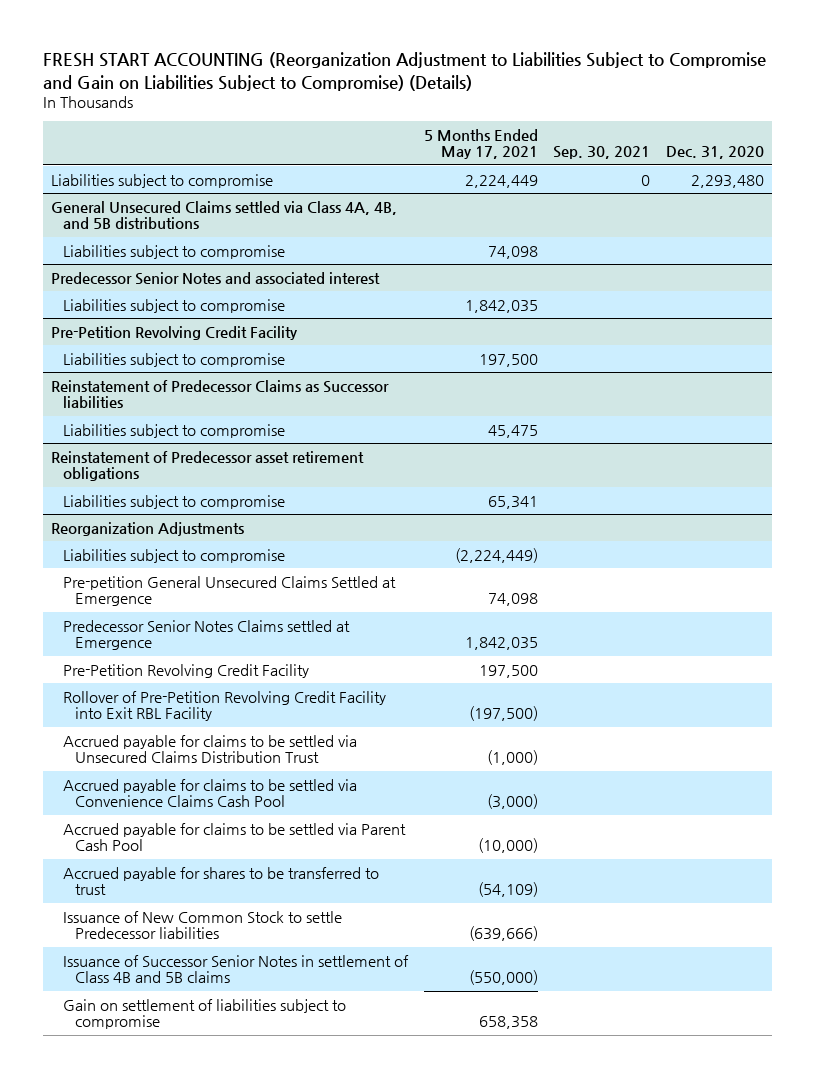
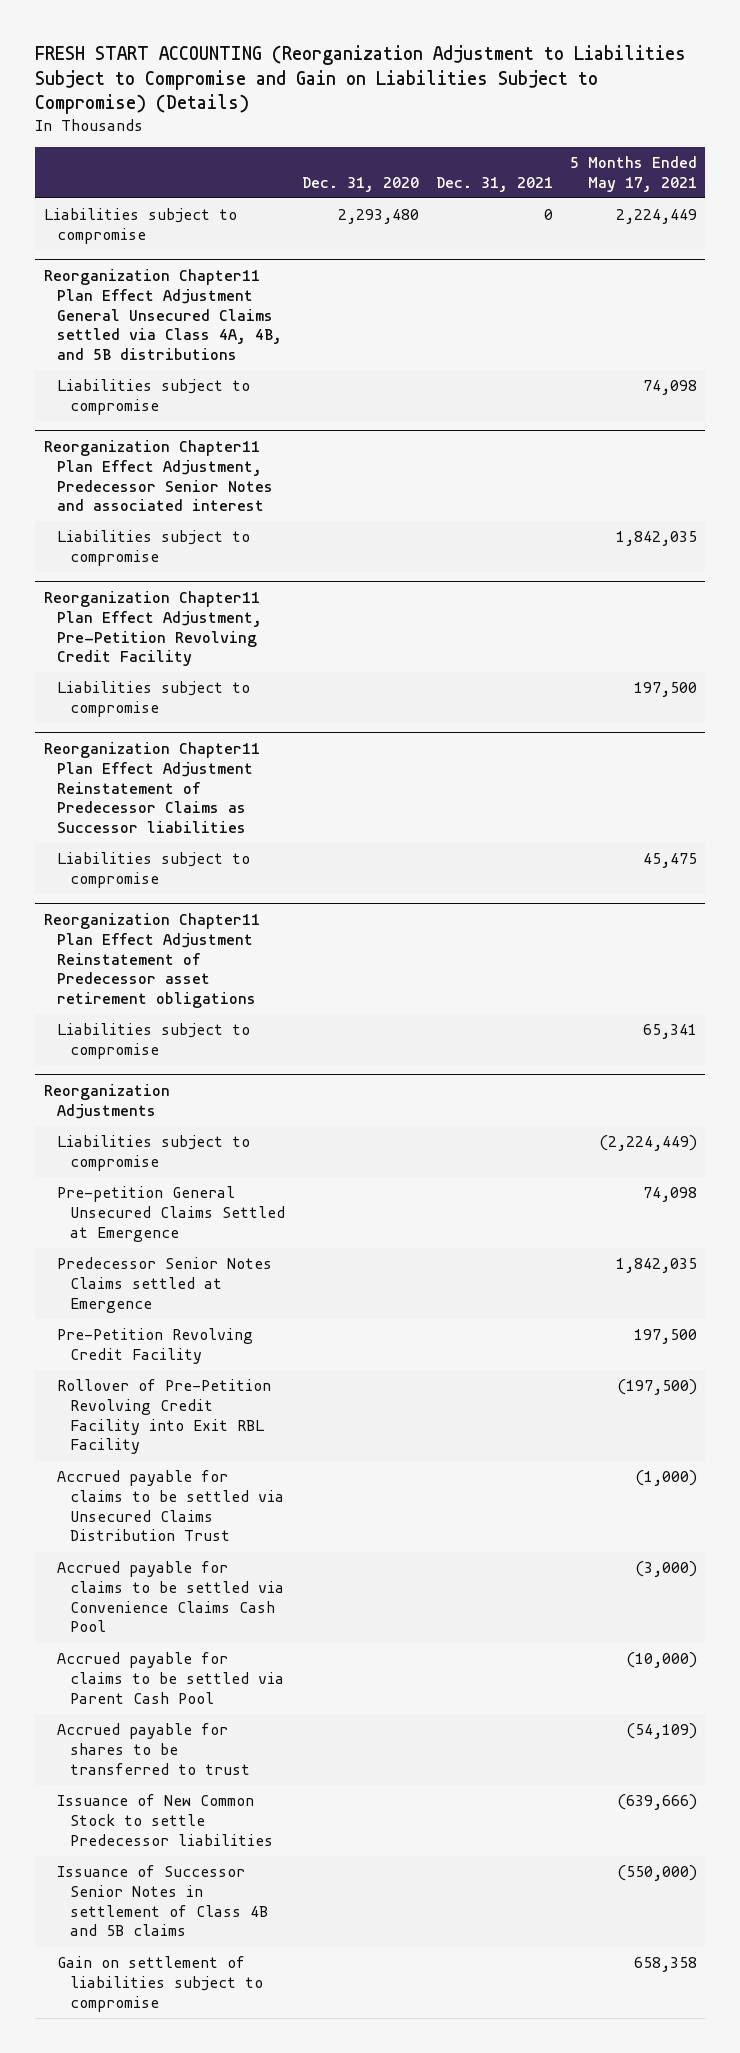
[553,146,651,160] Sep. 30, 2021 -> none
none -> [435,176,553,192] Dec. 31, 2021
[50,200,397,230] General Unsecured Claims settled via Class 4A, 4B, and 5B distributions -> [43,269,282,361] Reorganization Chapter11 Plan Effect Adjustment General Unsecured Claims settled via Class 4A, 4B, and 5B distributions
[50,271,380,285] Predecessor Senior Notes and associated interest -> [43,440,273,512] Reorganization Chapter11 Plan Effect Adjustment, Predecessor Senior Notes and associated interest
[50,325,298,340] Pre-Petition Revolving Credit Facility -> [43,591,262,667] Reorganization Chapter11 Plan Effect Adjustment, Pre-Petition Revolving Credit Facility
[50,379,389,409] Reinstatement of Predecessor Claims as Successor liabilities -> [43,742,260,834] Reorganization Chapter11 Plan Effect Adjustment Reinstatement of Predecessor Claims as Successor liabilities
[50,450,364,482] Reinstatement of Predecessor asset retirement obligations -> [43,913,260,1009] Reorganization Chapter11 Plan Effect Adjustment Reinstatement of Predecessor asset retirement obligations

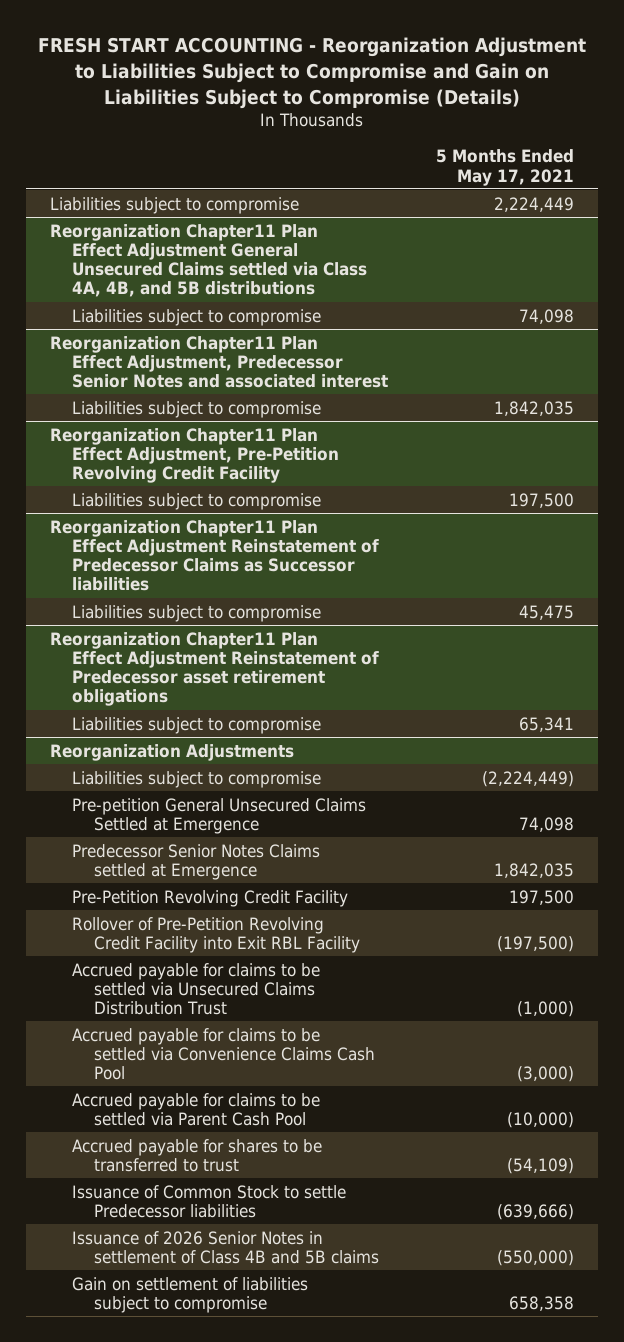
[34,44,686,115] FRESH START ACCOUNTING (Reorganization Adjustment to Liabilities Subject to Compromise and Gain on Liabilities Subject to Compromise) (Details) -> [37,36,586,109] FRESH START ACCOUNTING - Reorganization Adjustment to Liabilities Subject to Compromise and Gain on Liabilities Subject to Compromise (Details)
[301,176,419,192] Dec. 31, 2020 -> none
[435,176,553,192] Dec. 31, 2021 -> none
[56,1794,273,1846] Issuance of New Common Stock to settle Predecessor liabilities -> [71,1184,346,1218] Issuance of Common Stock to settle Predecessor liabilities
[56,1865,268,1937] Issuance of Successor Senior Notes in settlement of Class 4B and 5B claims -> [71,1230,379,1264] Issuance of 2026 Senior Notes in settlement of Class 4B and 5B claims

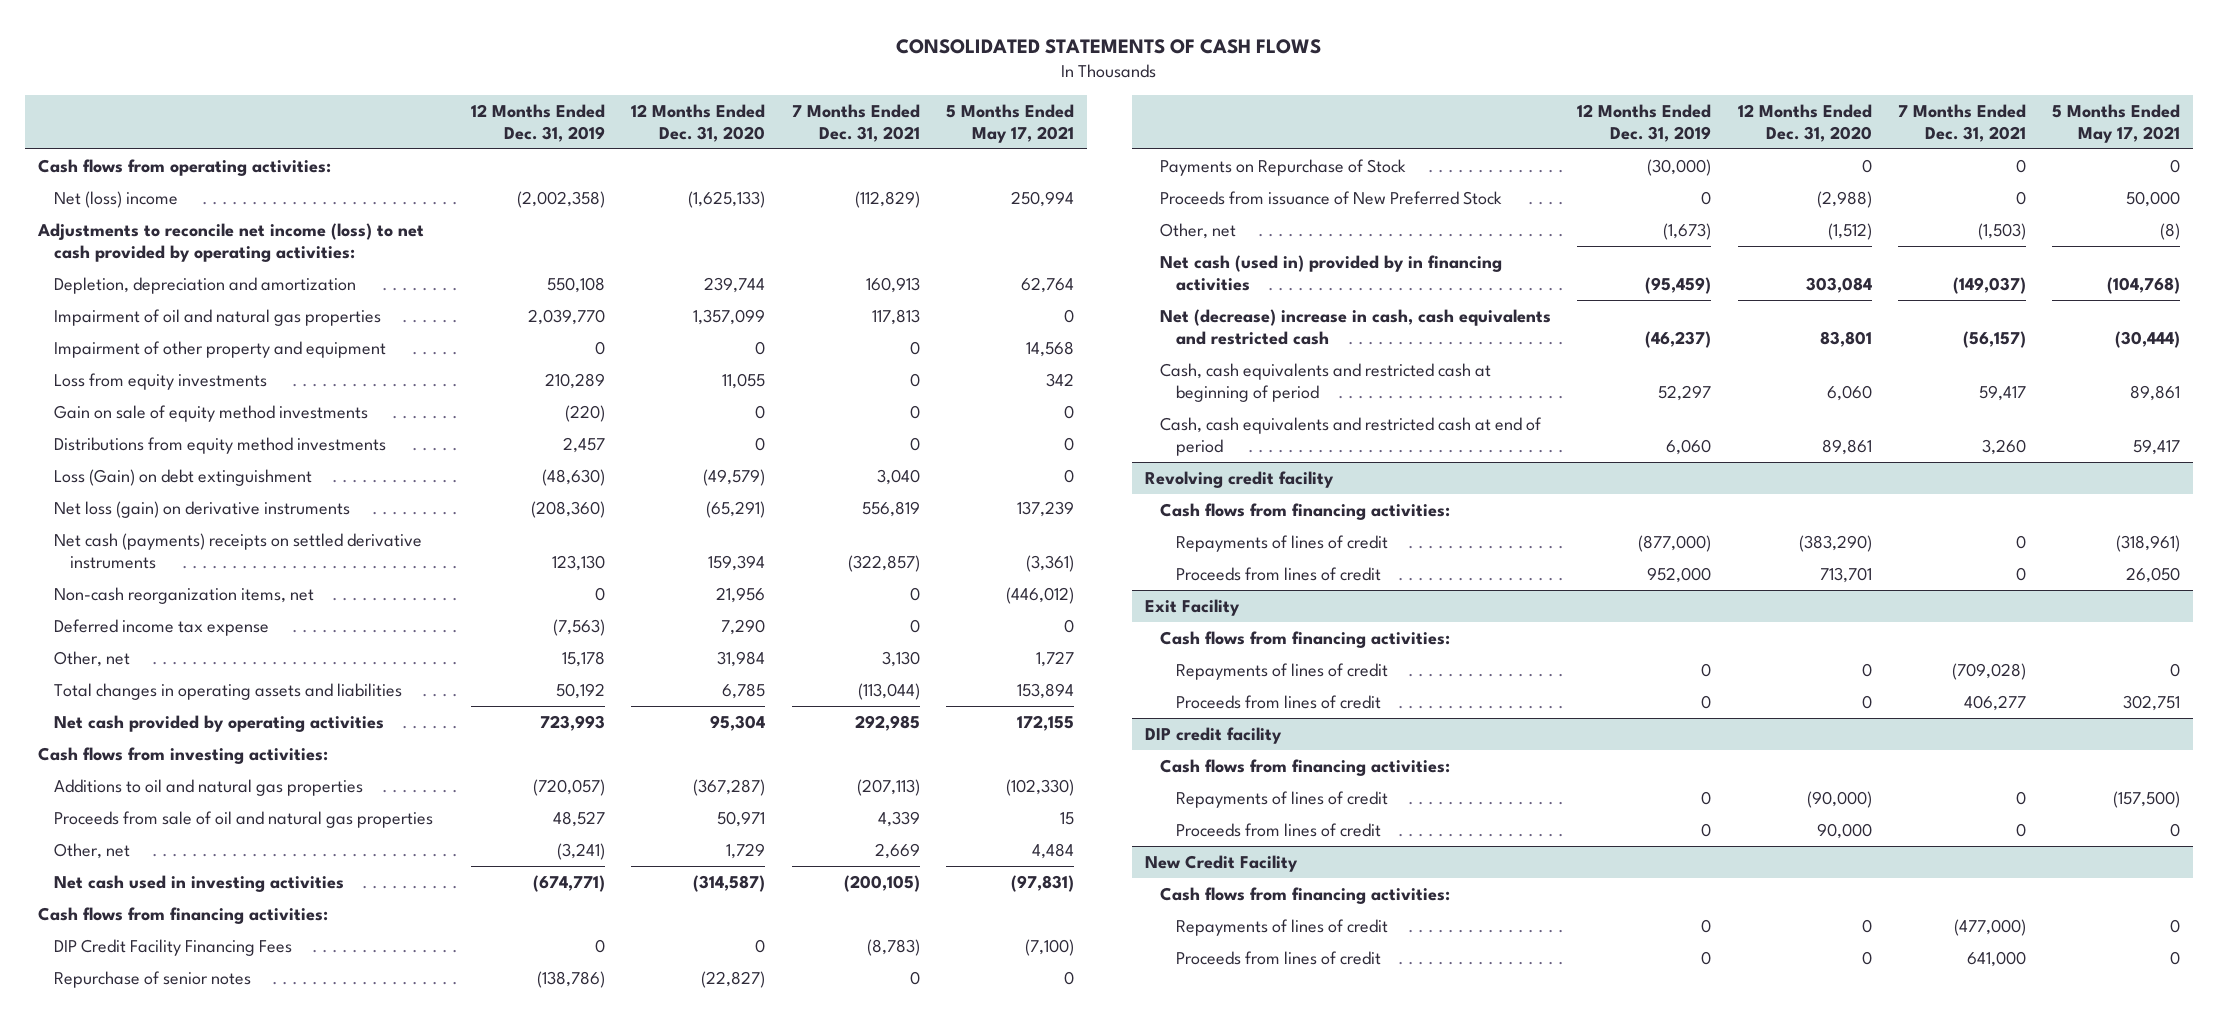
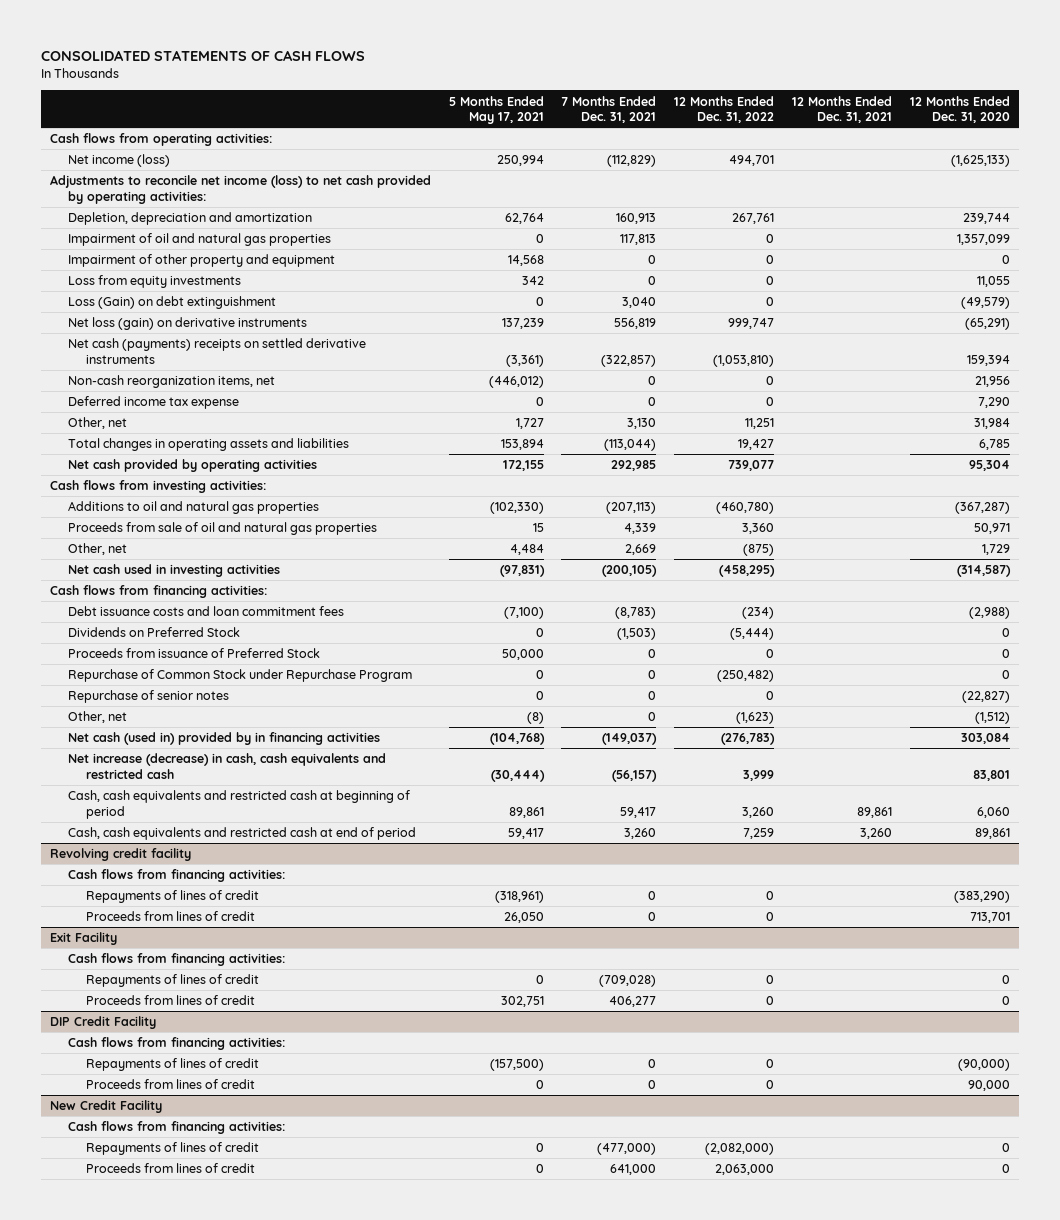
[471,103,606,142] 12 Months Ended Dec. 31, 2019 -> none
none -> [674,95,775,124] 12 Months Ended Dec. 31, 2022
none -> [792,95,893,124] 12 Months Ended Dec. 31, 2021
[53,190,178,208] Net (loss) income -> [67,154,170,168] Net income (loss)
[53,404,368,422] Gain on sale of equity method investments -> none
[53,436,386,454] Distributions from equity method investments -> none
[53,938,292,956] DIP Credit Facility Financing Fees -> none
none -> [67,606,344,617] Debt issuance costs and loan commitment fees
none -> [67,627,240,638] Dividends on Preferred Stock
none -> [67,648,320,659] Proceeds from issuance of Preferred Stock
none -> [67,669,412,683] Repurchase of Common Stock under Repurchase Program
[1160,158,1407,176] Payments on Repurchase of Stock -> none
[1160,190,1503,205] Proceeds from issuance of New Preferred Stock -> none
[1977,222,2026,240] (1,503) -> [648,712,657,722] 0
[1160,308,1552,345] Net (decrease) increase in cash, cash equivalents and restricted cash -> [67,753,386,779] Net increase (decrease) in cash, cash equivalents and restricted cash
[1144,726,1282,744] DIP credit facility -> [49,1016,156,1030] DIP Credit Facility

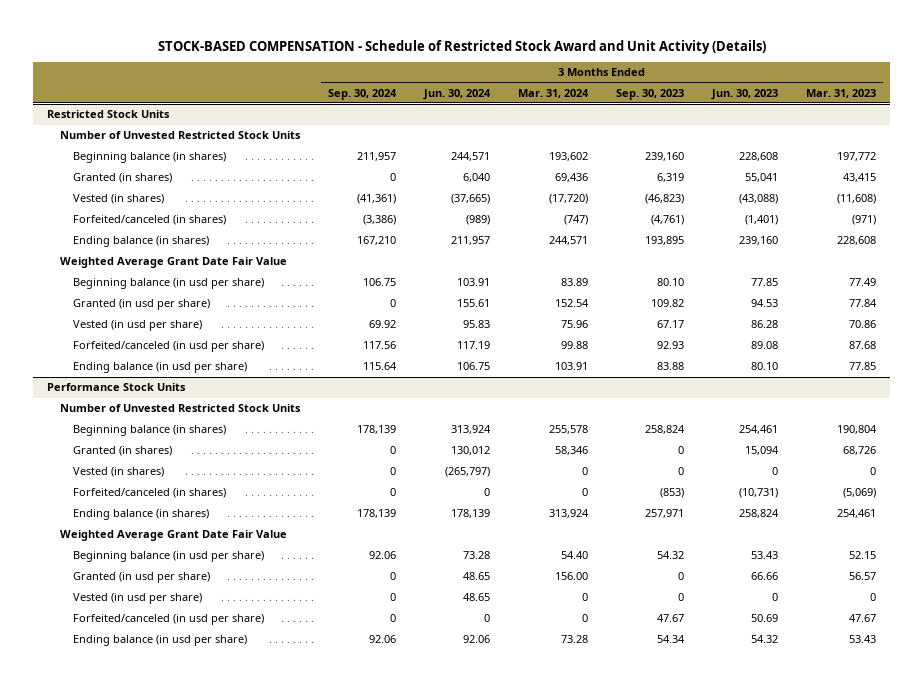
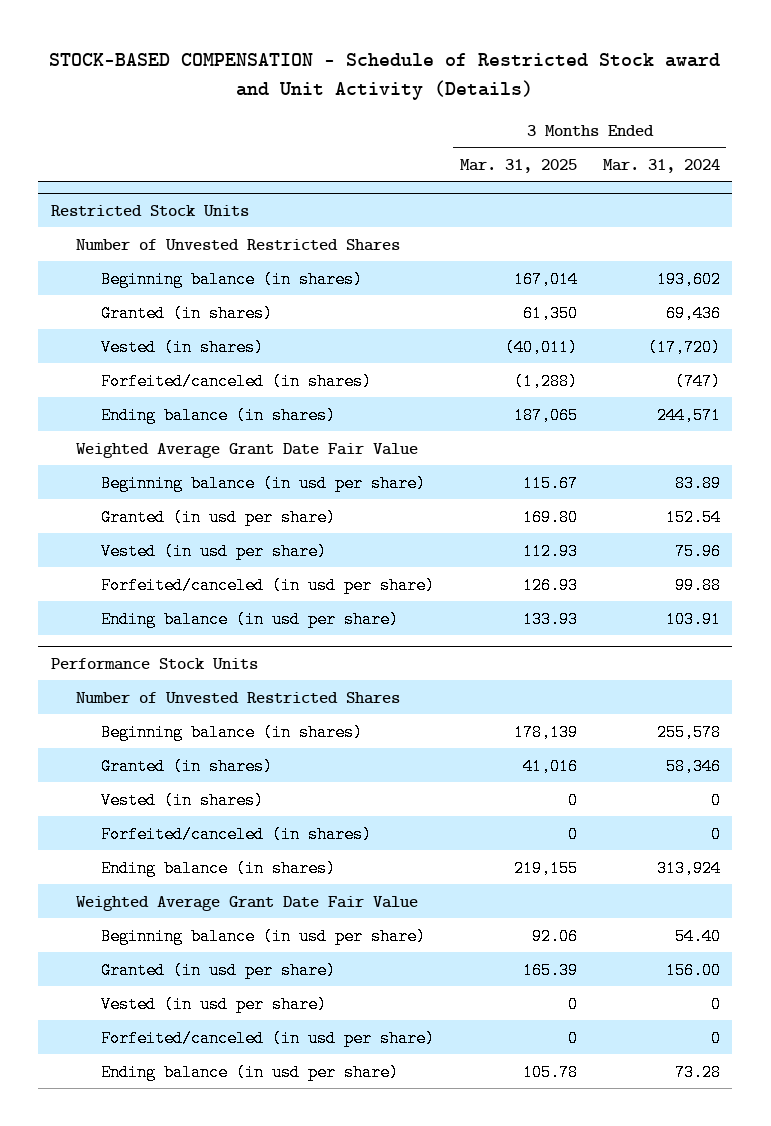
[157,39,766,54] STOCK-BASED COMPENSATION - Schedule of Restricted Stock Award and Unit Activity (Details) -> [49,53,721,100] STOCK-BASED COMPENSATION - Schedule of Restricted Stock award and Unit Activity (Details)
[328,88,398,100] Sep. 30, 2024 -> none
[422,88,491,100] Jun. 30, 2024 -> none
[615,88,684,100] Sep. 30, 2023 -> none
[710,88,778,100] Jun. 30, 2023 -> none
[805,88,876,98] Mar. 31, 2023 -> none
none -> [459,158,577,173] Mar. 31, 2025
[60,131,302,140] Number of Unvested Restricted Stock Units -> [76,238,401,251] Number of Unvested Restricted Shares
[60,404,302,413] Number of Unvested Restricted Stock Units -> [76,691,401,704] Number of Unvested Restricted Shares

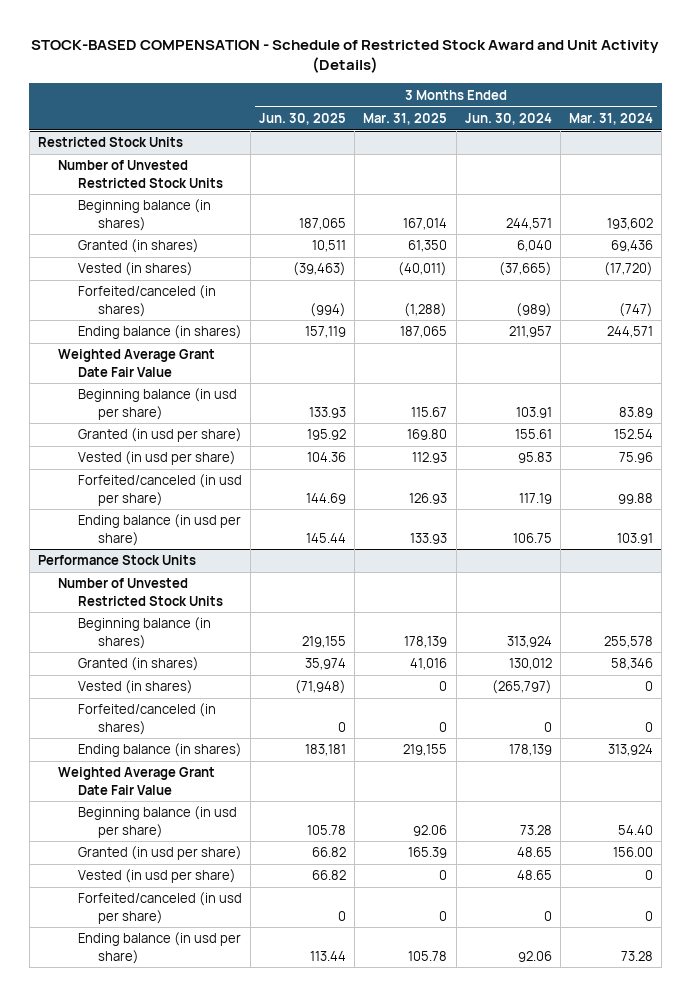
[49,53,721,100] STOCK-BASED COMPENSATION - Schedule of Restricted Stock award and Unit Activity (Details) -> [31,39,660,74] STOCK-BASED COMPENSATION - Schedule of Restricted Stock Award and Unit Activity (Details)
none -> [259,113,347,126] Jun. 30, 2025
none -> [464,113,552,126] Jun. 30, 2024
[76,238,401,251] Number of Unvested Restricted Shares -> [57,160,223,188] Number of Unvested Restricted Stock Units
[76,691,401,704] Number of Unvested Restricted Shares -> [57,578,223,606] Number of Unvested Restricted Stock Units

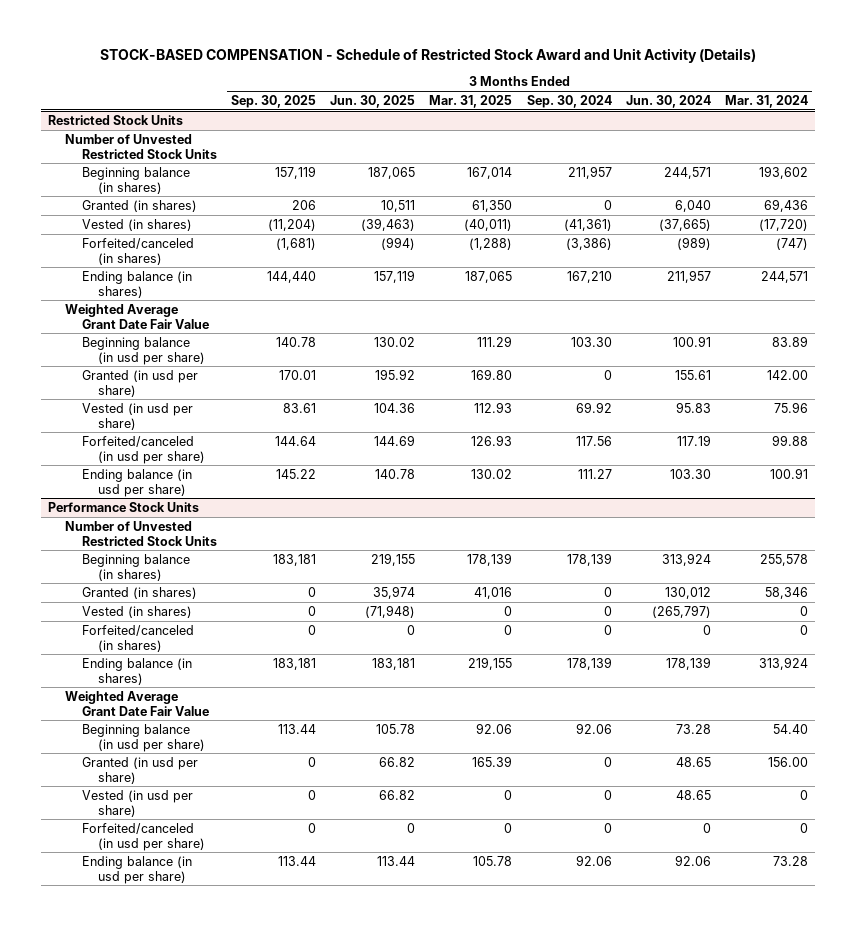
none -> [230,94,316,108] Sep. 30, 2025
none -> [526,94,612,108] Sep. 30, 2024
[309,406,347,418] 133.93 -> [374,336,416,347] 130.02
[411,406,448,417] 115.67 -> [477,335,513,347] 111.29
[515,406,552,418] 103.91 -> [672,335,711,347] 100.91
[614,429,654,440] 152.54 -> [767,369,809,380] 142.00
[306,532,347,543] 145.44 -> [375,468,416,479] 140.78
[410,532,448,544] 133.93 -> [471,468,513,479] 130.02
[512,532,552,543] 106.75 -> [669,468,711,479] 103.30
[617,532,654,544] 103.91 -> [770,467,809,479] 100.91

